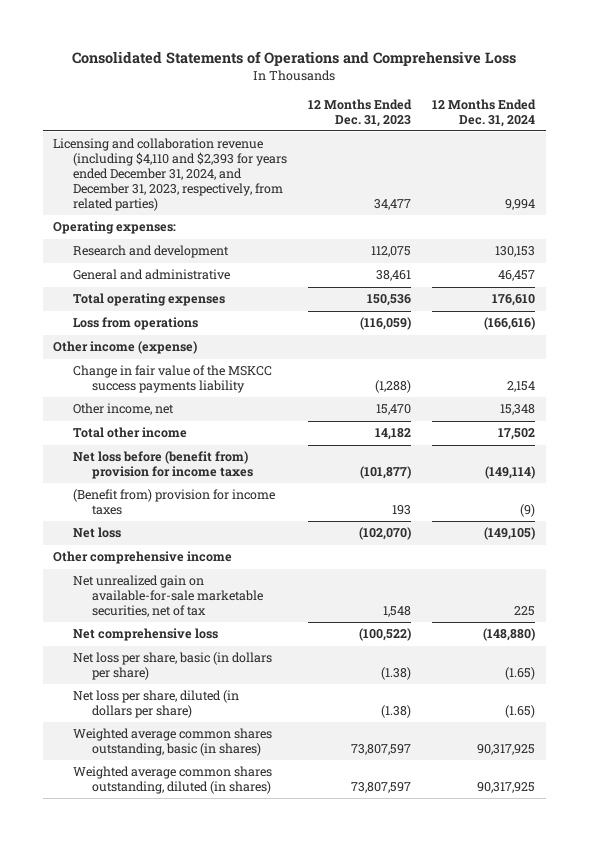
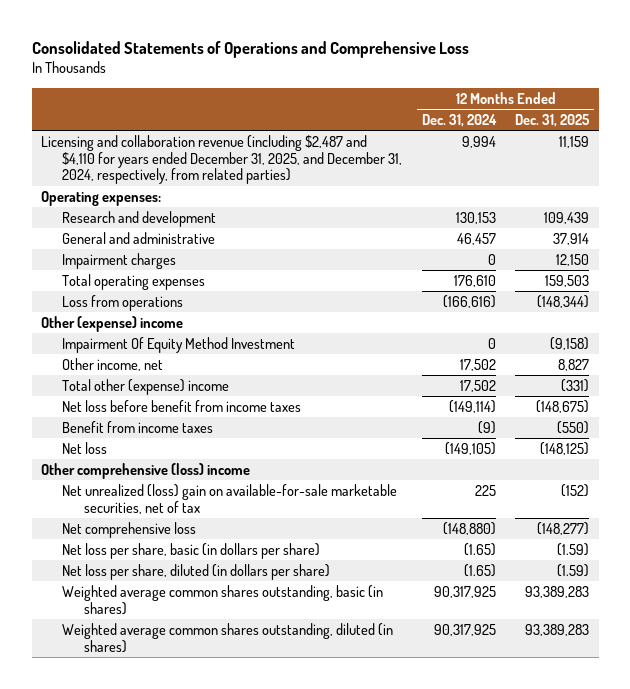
[308,98,413,127] 12 Months Ended Dec. 31, 2023 -> none
none -> [515,113,591,127] Dec. 31, 2025
[53,138,287,212] Licensing and collaboration revenue (including $4,110 and $2,393 for years ended December 31, 2024, and December 31, 2023, respectively, from related parties) -> [41,134,403,185] Licensing and collaboration revenue (including $2,487 and $4,110 for years ended December 31, 2025, and December 31, 2024, respectively, from related parties)
none -> [62,252,177,269] Impairment charges
[72,365,272,394] Change in fair value of the MSKCC success payments liability -> none
[53,341,198,355] Other income (expense) -> [41,315,184,332] Other (expense) income
none -> [62,336,296,353] Impairment Of Equity Method Investment
[500,404,536,416] 15,348 -> [459,358,496,371] 17,502
[72,427,187,439] Total other income -> [62,378,230,395] Total other (expense) income
[72,451,254,480] Net loss before (benefit from) provision for income taxes -> [62,399,302,412] Net loss before benefit from income taxes
[72,489,275,516] (Benefit from) provision for income taxes -> [62,420,214,433] Benefit from income taxes
[53,551,233,565] Other comprehensive income -> [41,462,251,479] Other comprehensive (loss) income
[72,575,264,618] Net unrealized gain on available-for-sale marketable securities, net of tax -> [62,483,398,514] Net unrealized (loss) gain on available-for-sale marketable securities, net of tax

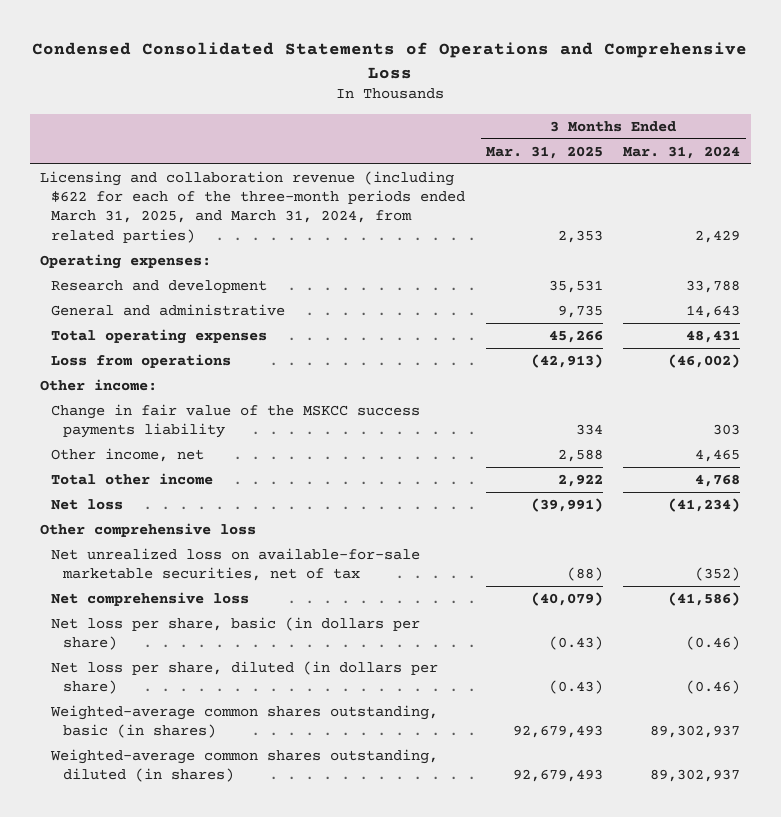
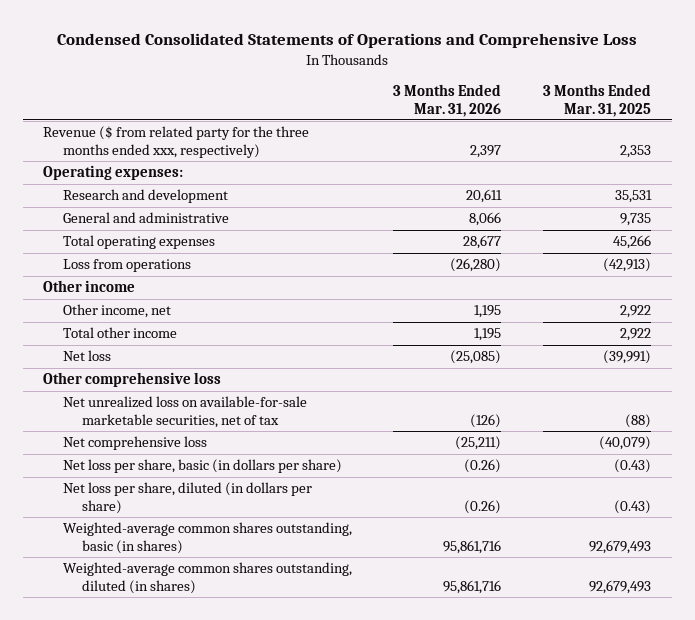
[623,145,741,159] Mar. 31, 2024 -> none
none -> [393,83,502,117] 3 Months Ended Mar. 31, 2026
[40,170,466,243] Licensing and collaboration revenue (including $622 for each of the three-month periods ended March 31, 2025, and March 31, 2024, from related parties) -> [43,126,310,159] Revenue ($ from related party for the three months ended xxx, respectively)
[51,403,421,439] Change in fair value of the MSKCC success payments liability -> none
[40,378,158,391] Other income: -> [43,280,136,293] Other income
[557,448,603,462] 2,588 -> [620,305,652,319] 2,922

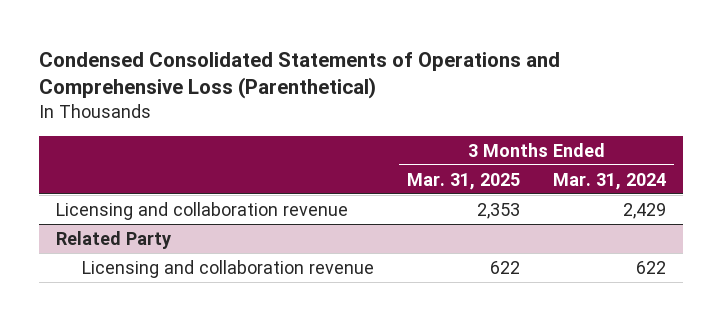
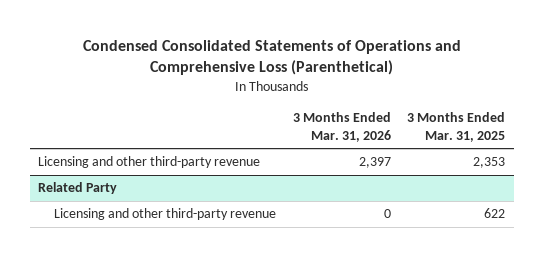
[553,172,667,190] Mar. 31, 2024 -> none
none -> [292,112,391,143] 3 Months Ended Mar. 31, 2026
[55,201,348,220] Licensing and collaboration revenue -> [37,156,260,169] Licensing and other third-party revenue
[82,259,375,278] Licensing and collaboration revenue -> [54,208,277,221] Licensing and other third-party revenue

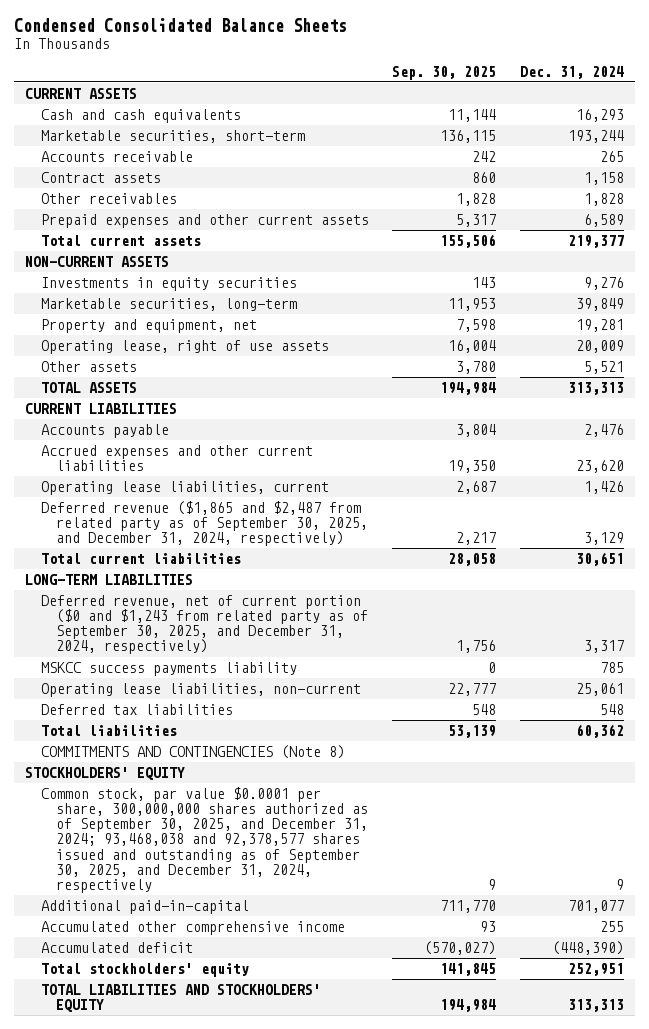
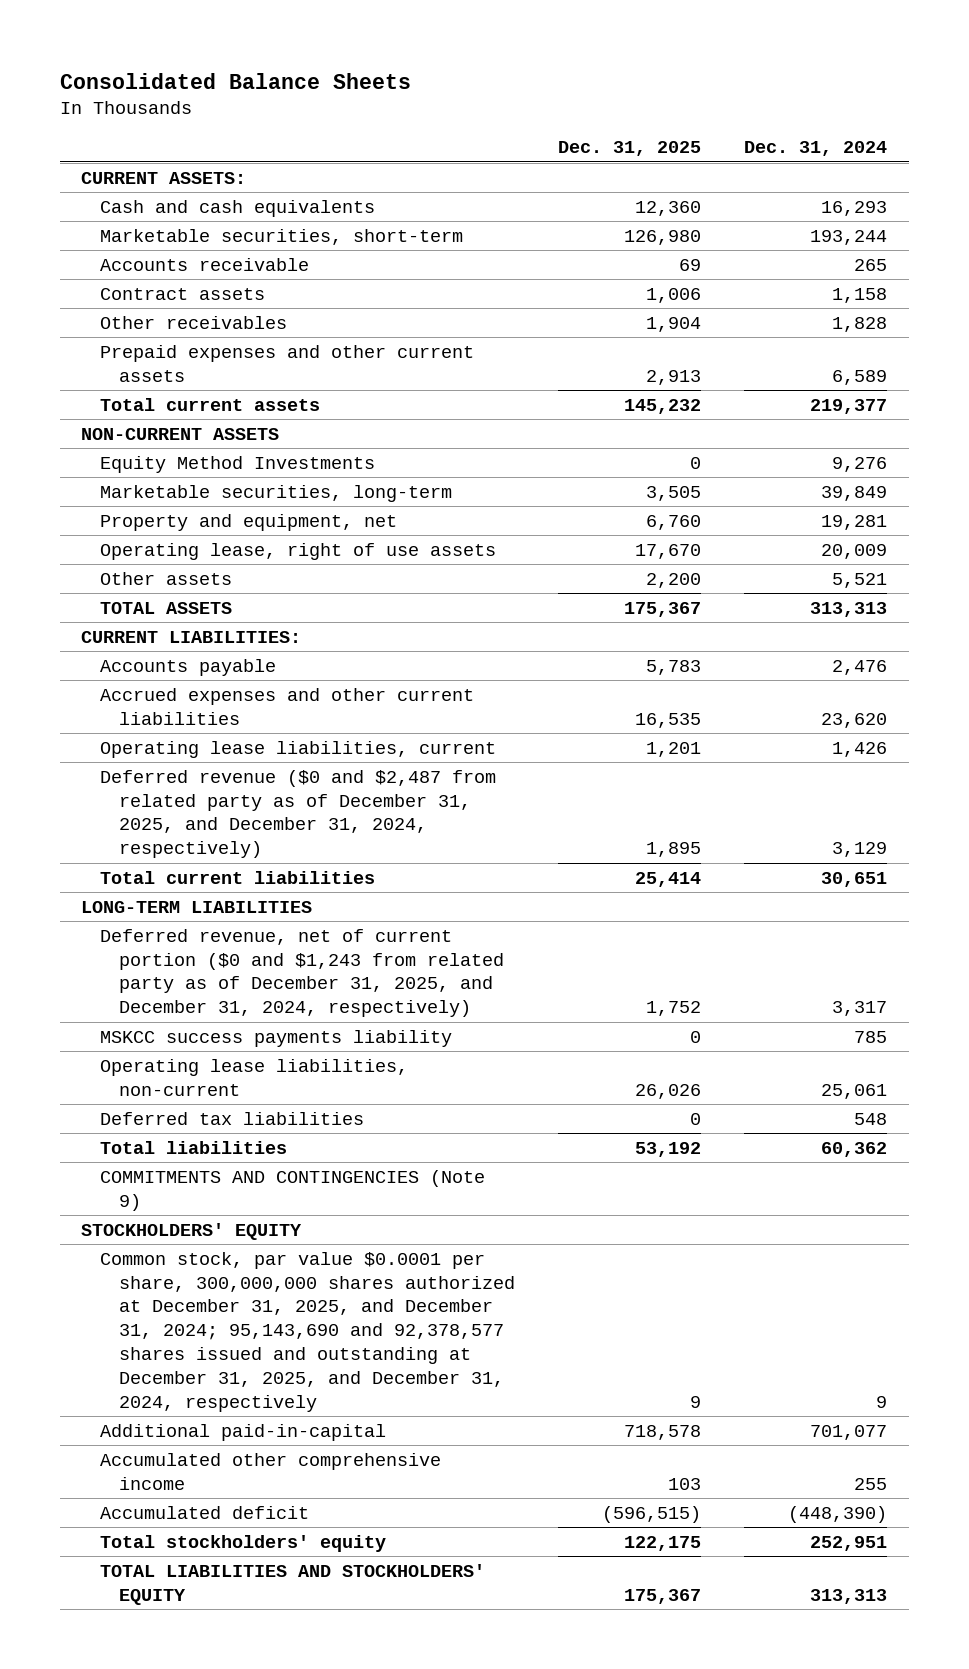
[13,18,347,33] Condensed Consolidated Balance Sheets -> [59,72,411,89] Consolidated Balance Sheets
[392,65,497,80] Sep. 30, 2025 -> none
none -> [558,141,702,157] Dec. 31, 2025
[25,88,138,100] CURRENT ASSETS -> [81,171,247,184] CURRENT ASSETS:
[40,277,297,292] Investments in equity securities -> [99,455,375,473] Equity Method Investments
[25,403,178,415] CURRENT LIABILITIES -> [81,630,302,643] CURRENT LIABILITIES:
[40,501,369,547] Deferred revenue ($1,865 and $2,487 from related party as of September 30, 2025, and December 31, 2024, respectively) -> [99,769,496,859] Deferred revenue ($0 and $2,487 from related party as of December 31, 2025, and December 31, 2024, respectively)
[40,595,369,655] Deferred revenue, net of current portion ($0 and $1,243 from related party as of September 30, 2025, and December 31, 2024, respectively) -> [99,928,504,1018] Deferred revenue, net of current portion ($0 and $1,243 from related party as of December 31, 2025, and December 31, 2024, respectively)
[40,745,345,760] COMMITMENTS AND CONTINGENCIES (Note 8) -> [99,1169,485,1211] COMMITMENTS AND CONTINGENCIES (Note 9)
[40,787,369,893] Common stock, par value $0.0001 per share, 300,000,000 shares authorized as of September 30, 2025, and December 31, 2024; 93,468,038 and 92,378,577 shares issued and outstanding as of September 30, 2025, and December 31, 2024, respectively -> [99,1251,515,1412] Common stock, par value $0.0001 per share, 300,000,000 shares authorized at December 31, 2025, and December 31, 2024; 95,143,690 and 92,378,577 shares issued and outstanding at December 31, 2025, and December 31, 2024, respectively

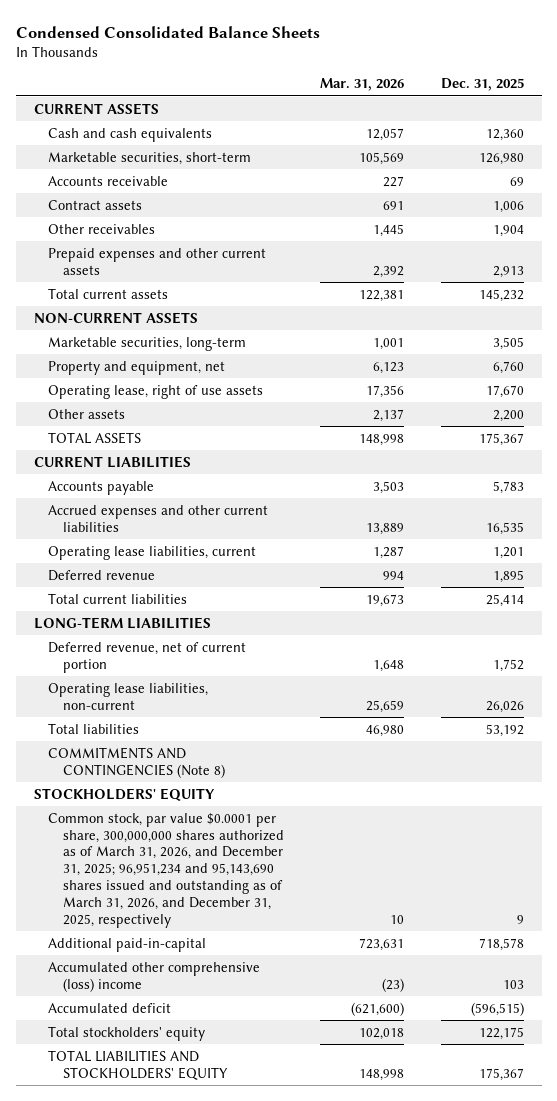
[59,72,411,89] Consolidated Balance Sheets -> [15,25,320,38] Condensed Consolidated Balance Sheets
[744,141,888,157] Dec. 31, 2024 -> none
none -> [320,78,405,92] Mar. 31, 2026
[81,171,247,184] CURRENT ASSETS: -> [33,102,159,115] CURRENT ASSETS
[99,455,375,473] Equity Method Investments -> none
[81,630,302,643] CURRENT LIABILITIES: -> [33,455,191,468] CURRENT LIABILITIES
[99,769,496,859] Deferred revenue ($0 and $2,487 from related party as of December 31, 2025, and December 31, 2024, respectively) -> [48,569,156,581] Deferred revenue
[99,1029,452,1047] MSKCC success payments liability -> none
[99,928,504,1018] Deferred revenue, net of current portion ($0 and $1,243 from related party as of December 31, 2025, and December 31, 2024, respectively) -> [48,641,247,673] Deferred revenue, net of current portion
[99,1111,364,1125] Deferred tax liabilities -> none
[99,1169,485,1211] COMMITMENTS AND CONTINGENCIES (Note 9) -> [48,746,225,778] COMMITMENTS AND CONTINGENCIES (Note 8)
[99,1251,515,1412] Common stock, par value $0.0001 per share, 300,000,000 shares authorized at December 31, 2025, and December 31, 2024; 95,143,690 and 92,378,577 shares issued and outstanding at December 31, 2025, and December 31, 2024, respectively -> [48,812,284,928] Common stock, par value $0.0001 per share, 300,000,000 shares authorized as of March 31, 2026, and December 31, 2025; 96,951,234 and 95,143,690 shares issued and outstanding as of March 31, 2026, and December 31, 2025, respectively
[99,1452,441,1490] Accumulated other comprehensive income -> [48,961,261,992] Accumulated other comprehensive (loss) income

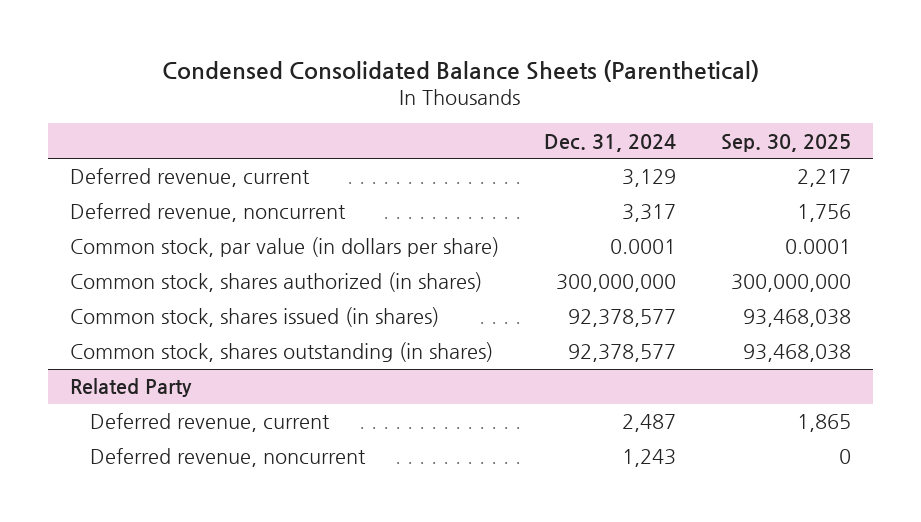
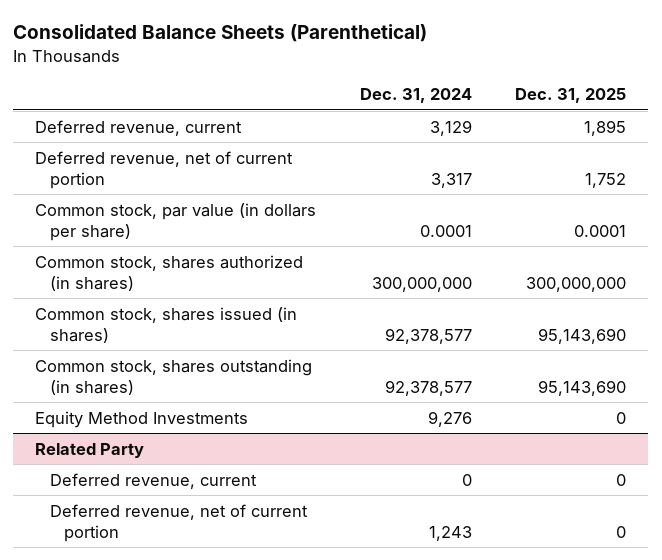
[162,59,760,82] Condensed Consolidated Balance Sheets (Parenthetical) -> [13,24,428,43] Consolidated Balance Sheets (Parenthetical)
[720,133,851,152] Sep. 30, 2025 -> none
none -> [515,88,627,104] Dec. 31, 2025
[70,203,347,223] Deferred revenue, noncurrent -> [35,150,294,189] Deferred revenue, net of current portion
none -> [35,410,249,428] Equity Method Investments
[621,414,676,433] 2,487 -> [461,473,472,486] 0
[90,448,367,468] Deferred revenue, noncurrent -> [49,503,308,542] Deferred revenue, net of current portion

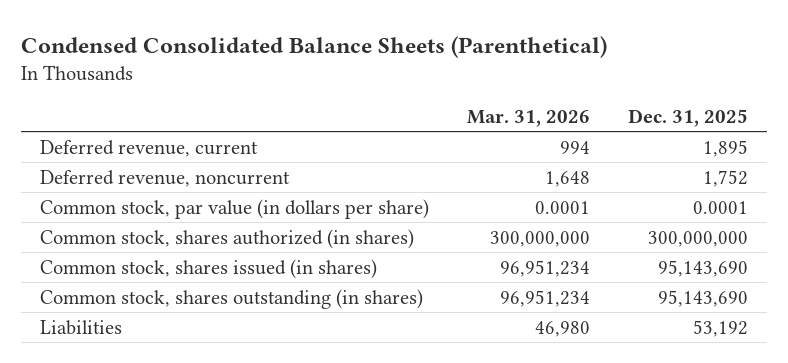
[13,24,428,43] Consolidated Balance Sheets (Parenthetical) -> [20,35,607,58] Condensed Consolidated Balance Sheets (Parenthetical)
[359,88,472,104] Dec. 31, 2024 -> none
none -> [466,109,590,127] Mar. 31, 2026
[35,150,294,189] Deferred revenue, net of current portion -> [39,169,290,187] Deferred revenue, noncurrent
[35,410,249,428] Equity Method Investments -> none
[35,442,145,458] Related Party -> none
[49,472,257,489] Deferred revenue, current -> none
[49,503,308,542] Deferred revenue, net of current portion -> none
none -> [39,319,122,335] Liabilities

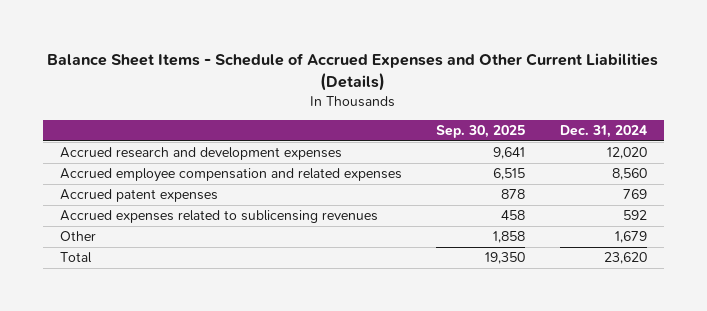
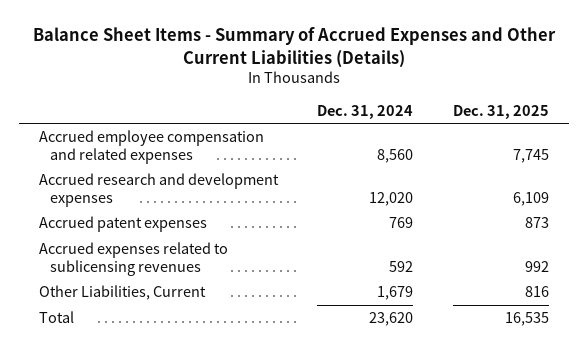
[47,53,659,92] Balance Sheet Items - Schedule of Accrued Expenses and Other Current Liabilities (Details) -> [32,27,556,68] Balance Sheet Items - Summary of Accrued Expenses and Other Current Liabilities (Details)
[436,125,526,139] Sep. 30, 2025 -> none
none -> [452,104,549,119] Dec. 31, 2025
[60,147,343,161] Accrued research and development expenses -> [38,173,279,207] Accrued research and development expenses
[60,231,97,242] Other -> [38,285,206,301] Other Liabilities, Current

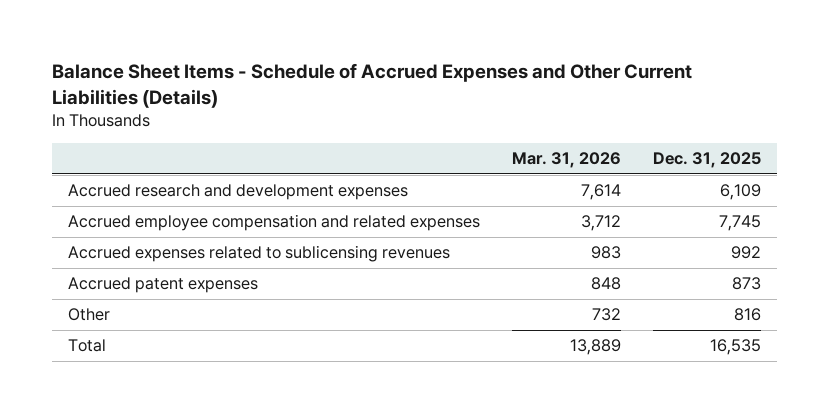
[32,27,556,68] Balance Sheet Items - Summary of Accrued Expenses and Other Current Liabilities (Details) -> [52,63,693,108] Balance Sheet Items - Schedule of Accrued Expenses and Other Current Liabilities (Details)
[317,104,414,119] Dec. 31, 2024 -> none
none -> [512,152,622,169] Mar. 31, 2026
[38,130,264,164] Accrued employee compensation and related expenses -> [68,214,481,232] Accrued employee compensation and related expenses
[38,216,207,233] Accrued patent expenses -> [68,277,259,294] Accrued patent expenses
[38,285,206,301] Other Liabilities, Current -> [68,308,111,322] Other

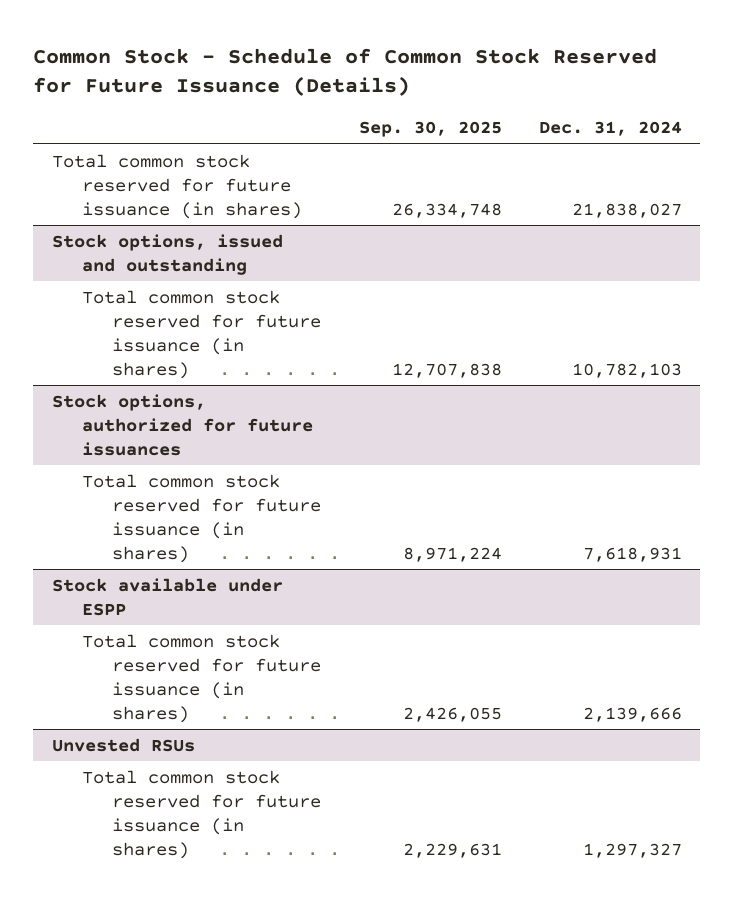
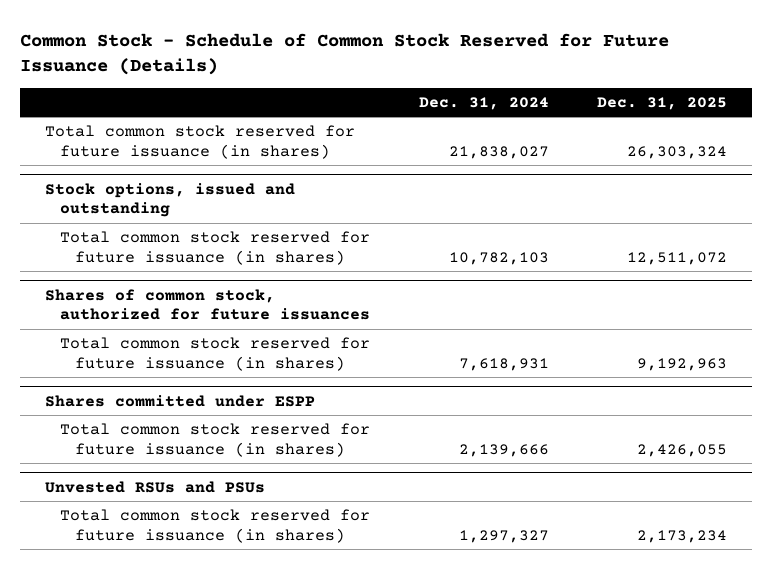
[358,121,502,138] Sep. 30, 2025 -> none
none -> [597,96,728,110] Dec. 31, 2025
[51,393,313,456] Stock options, authorized for future issuances -> [44,288,370,321] Shares of common stock, authorized for future issuances
[51,577,283,616] Stock available under ESPP -> [44,394,315,407] Shares committed under ESPP
[51,737,195,752] Unvested RSUs -> [44,480,265,493] Unvested RSUs and PSUs

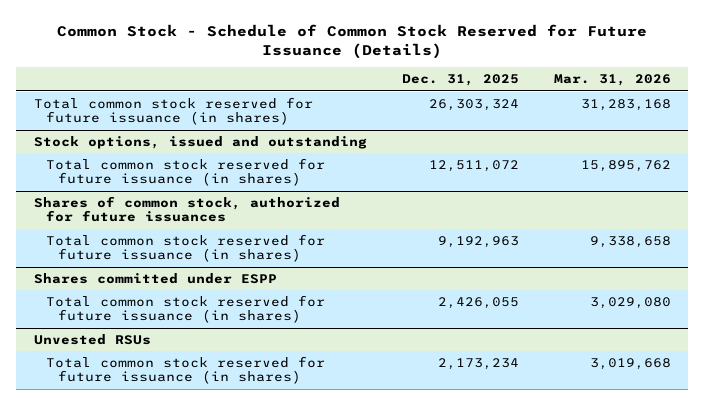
[418,96,549,110] Dec. 31, 2024 -> none
none -> [553,74,671,87] Mar. 31, 2026
[44,480,265,493] Unvested RSUs and PSUs -> [33,333,151,345] Unvested RSUs

